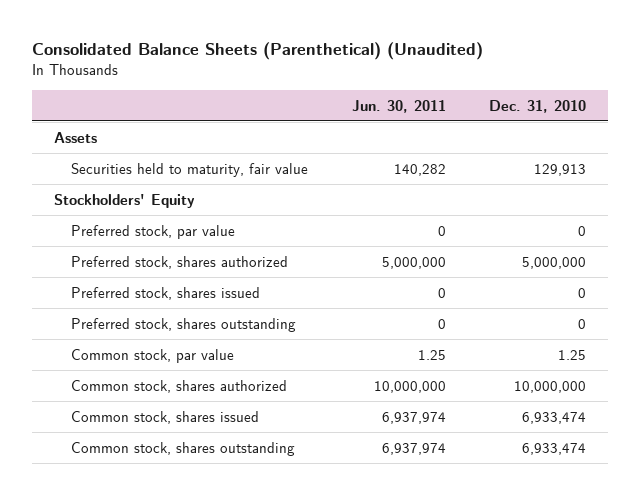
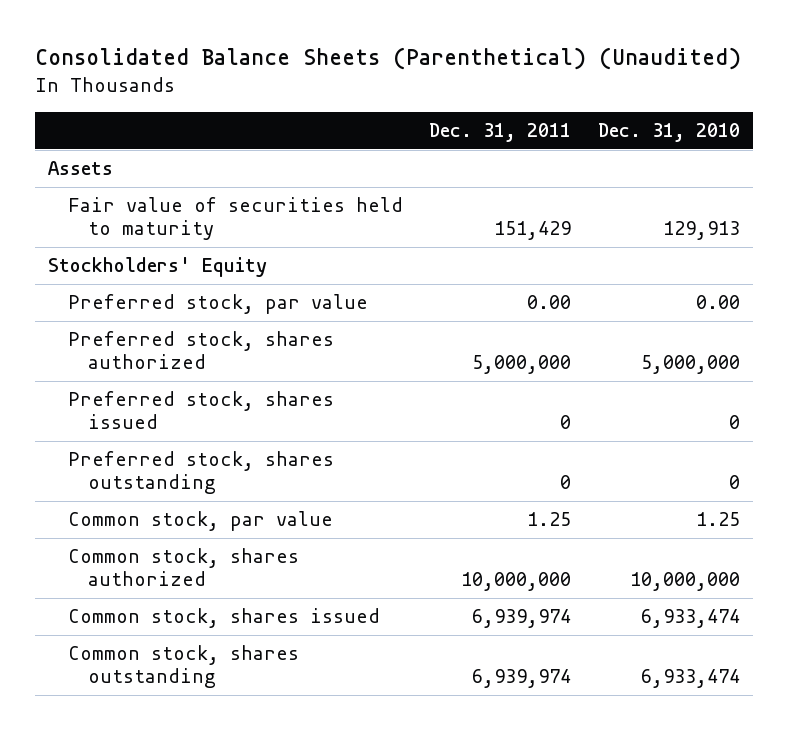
[351,99,446,113] Jun. 30, 2011 -> none
none -> [429,122,572,142] Dec. 31, 2011
[70,162,308,177] Securities held to maturity, fair value -> [68,197,404,241] Fair value of securities held to maturity
[578,225,587,236] 0 -> [695,295,740,310] 0.00

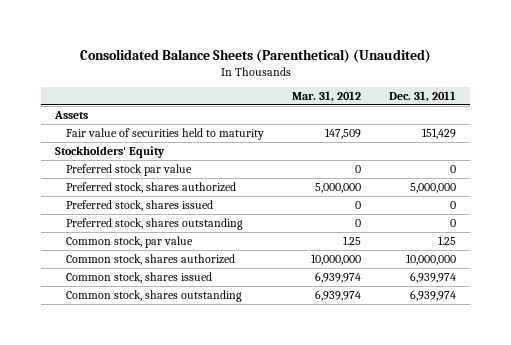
[597,122,740,142] Dec. 31, 2010 -> none
none -> [291,91,361,103] Mar. 31, 2012
[68,294,369,315] Preferred stock, par value -> [65,163,192,176] Preferred stock par value
[527,295,572,310] 0.00 -> [449,164,456,173] 0

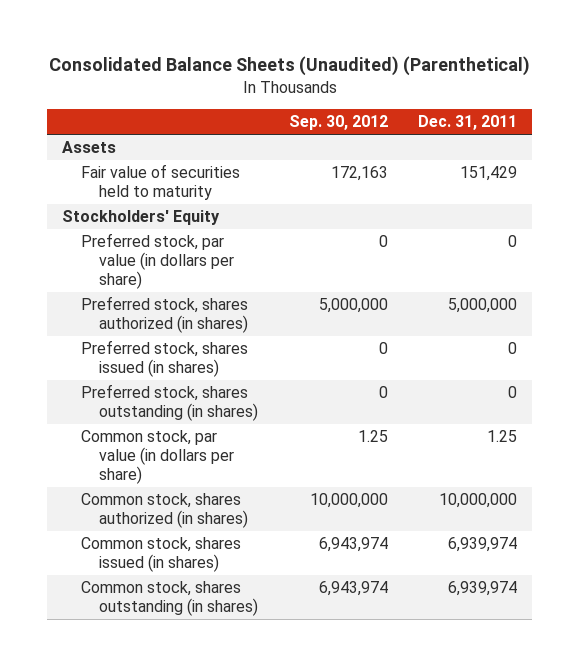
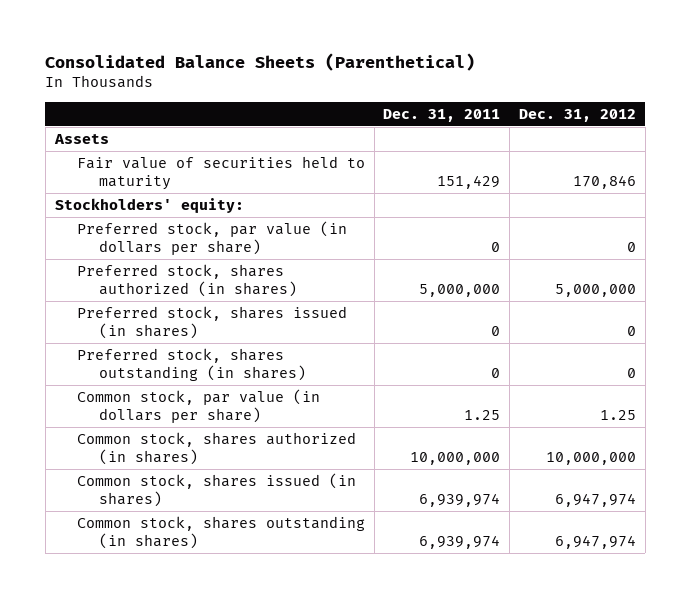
[48,56,530,77] Consolidated Balance Sheets (Unaudited) (Parenthetical) -> [45,52,476,71] Consolidated Balance Sheets (Parenthetical)
[288,114,388,130] Sep. 30, 2012 -> none
none -> [519,108,637,122] Dec. 31, 2012
[62,210,221,226] Stockholders' Equity -> [54,197,244,213] Stockholders' equity:

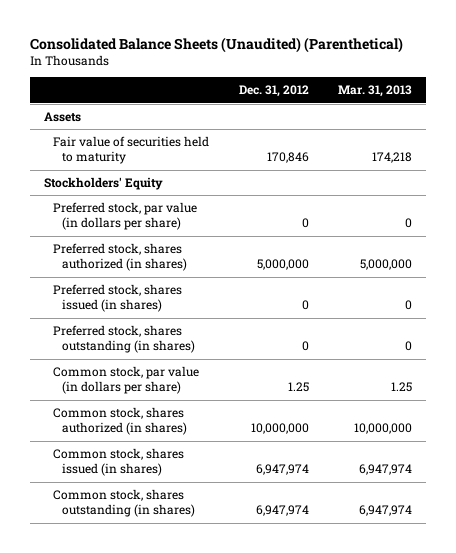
[45,52,476,71] Consolidated Balance Sheets (Parenthetical) -> [29,36,403,53] Consolidated Balance Sheets (Unaudited) (Parenthetical)
[383,108,501,122] Dec. 31, 2011 -> none
none -> [337,85,412,98] Mar. 31, 2013
[54,197,244,213] Stockholders' equity: -> [44,176,164,190] Stockholders' Equity

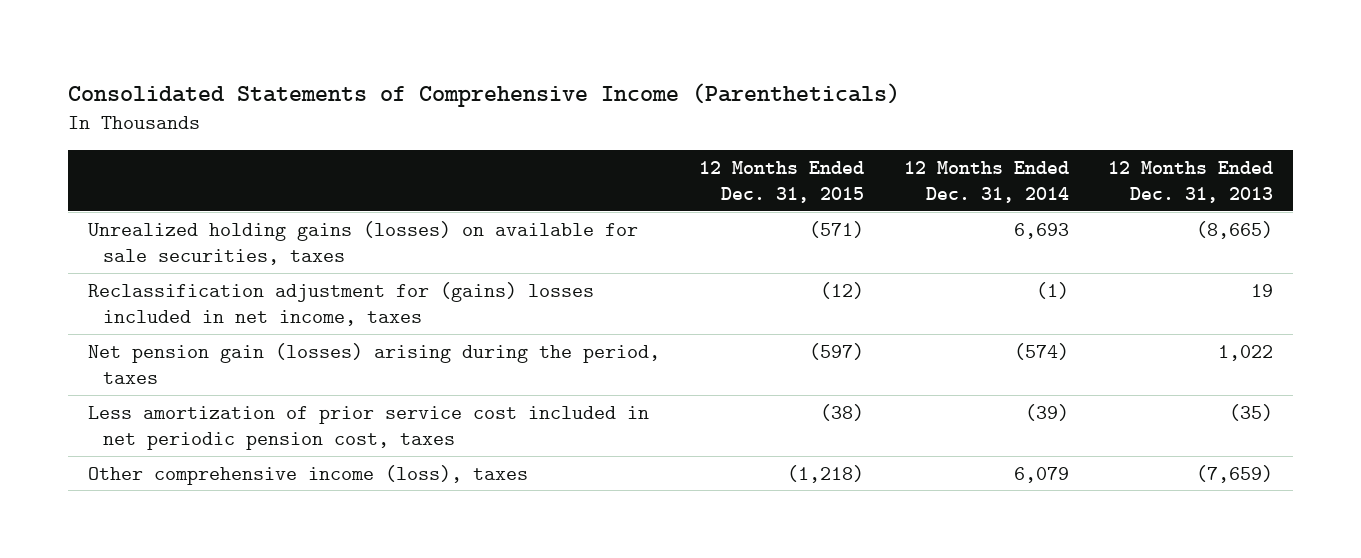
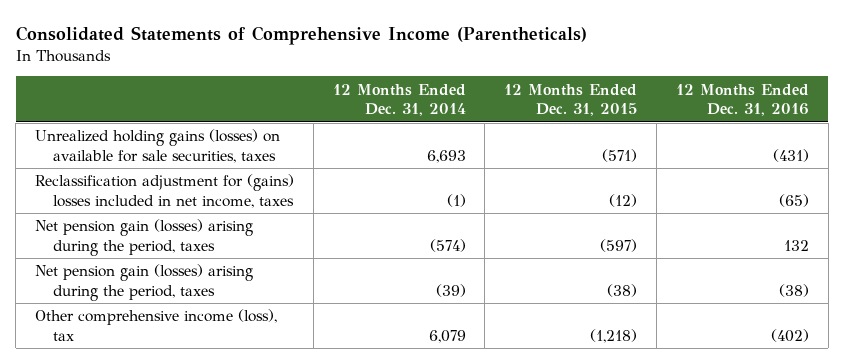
[1108,160,1274,204] 12 Months Ended Dec. 31, 2013 -> none
none -> [675,83,809,117] 12 Months Ended Dec. 31, 2016
[87,405,649,451] Less amortization of prior service cost included in net periodic pension cost, taxes -> [34,264,253,301] Net pension gain (losses) arising during the period, taxes
[87,464,528,485] Other comprehensive income (loss), taxes -> [34,309,277,341] Other comprehensive income (loss), tax

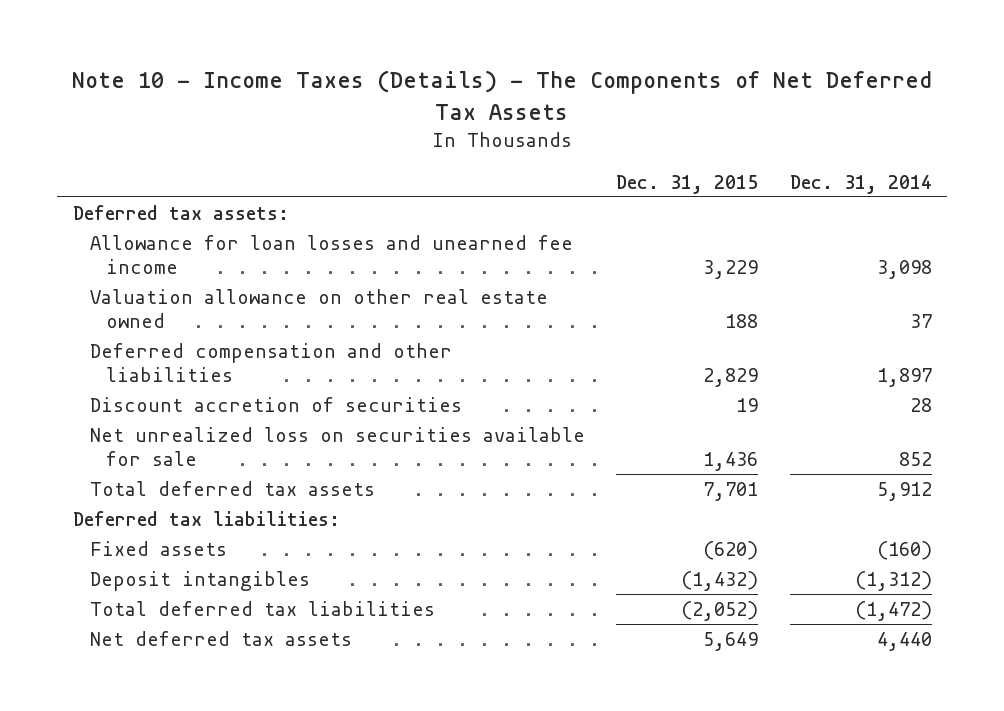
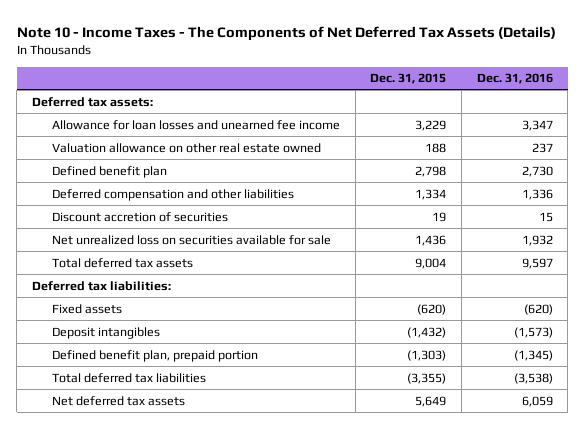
[72,70,933,120] Note 10 - Income Taxes (Details) - The Components of Net Deferred Tax Assets -> [16,25,556,41] Note 10 - Income Taxes - The Components of Net Deferred Tax Assets (Details)
[789,174,932,194] Dec. 31, 2014 -> none
none -> [476,73,553,85] Dec. 31, 2016
none -> [51,165,167,178] Defined benefit plan
[703,367,759,387] 2,829 -> [415,188,447,200] 1,334
[703,482,759,502] 7,701 -> [415,257,447,269] 9,004
none -> [51,349,258,362] Defined benefit plan, prepaid portion
[681,601,759,622] (2,052) -> [407,372,447,384] (3,355)

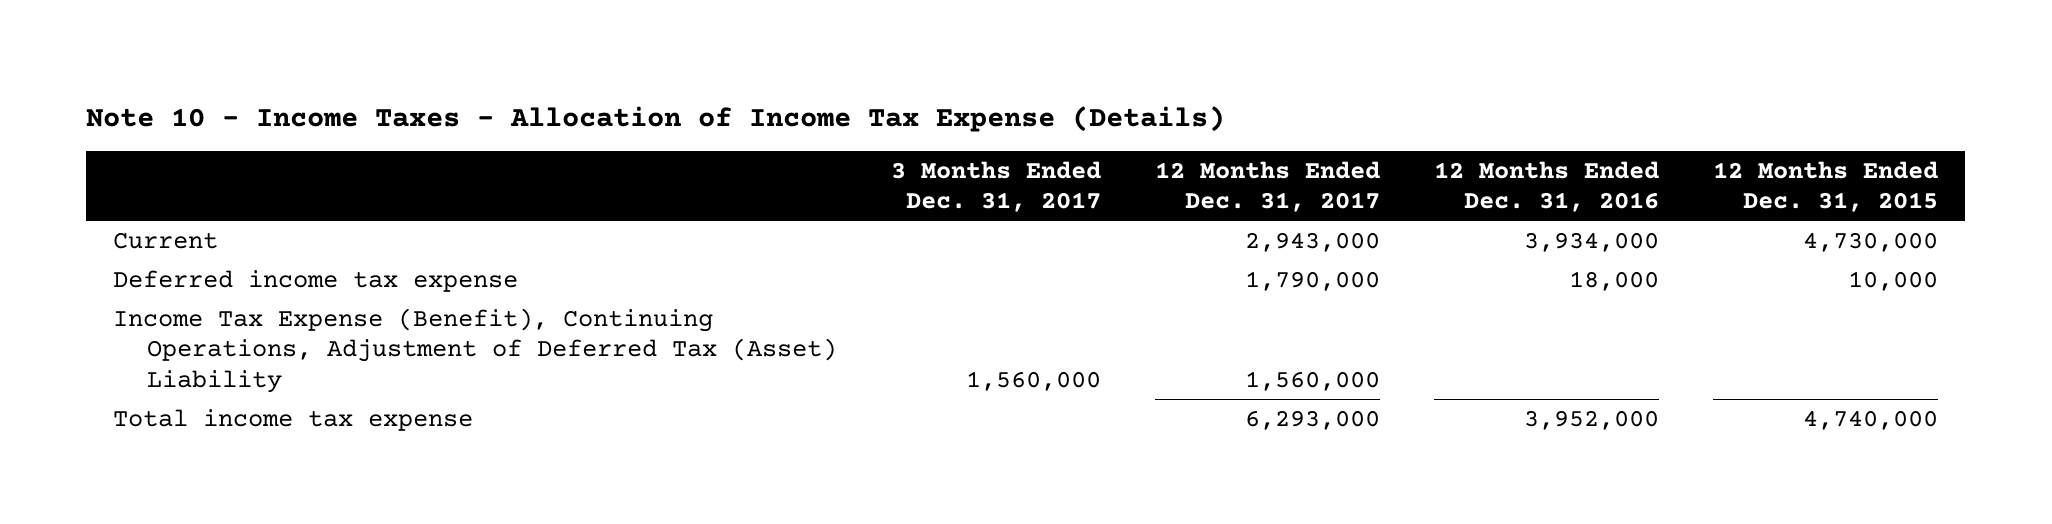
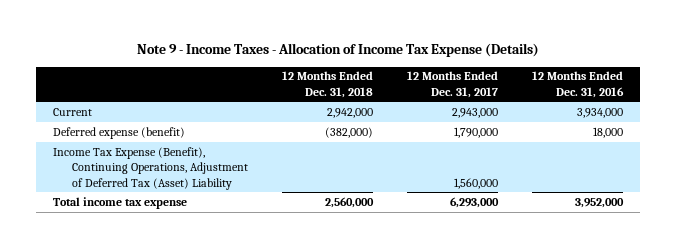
[86,105,1226,132] Note 10 - Income Taxes - Allocation of Income Tax Expense (Details) -> [136,43,539,58] Note 9 - Income Taxes - Allocation of Income Tax Expense (Details)
[891,160,1102,213] 3 Months Ended Dec. 31, 2017 -> none
[1713,160,1939,213] 12 Months Ended Dec. 31, 2015 -> none
none -> [281,71,373,98] 12 Months Ended Dec. 31, 2018
[113,269,519,292] Deferred income tax expense -> [52,126,185,139] Deferred expense (benefit)

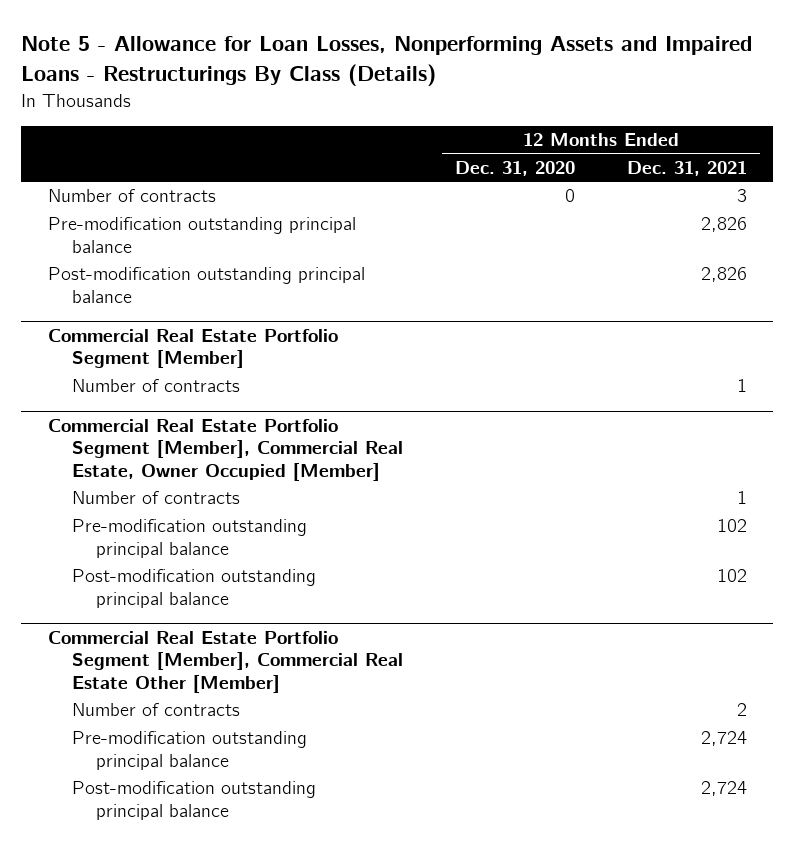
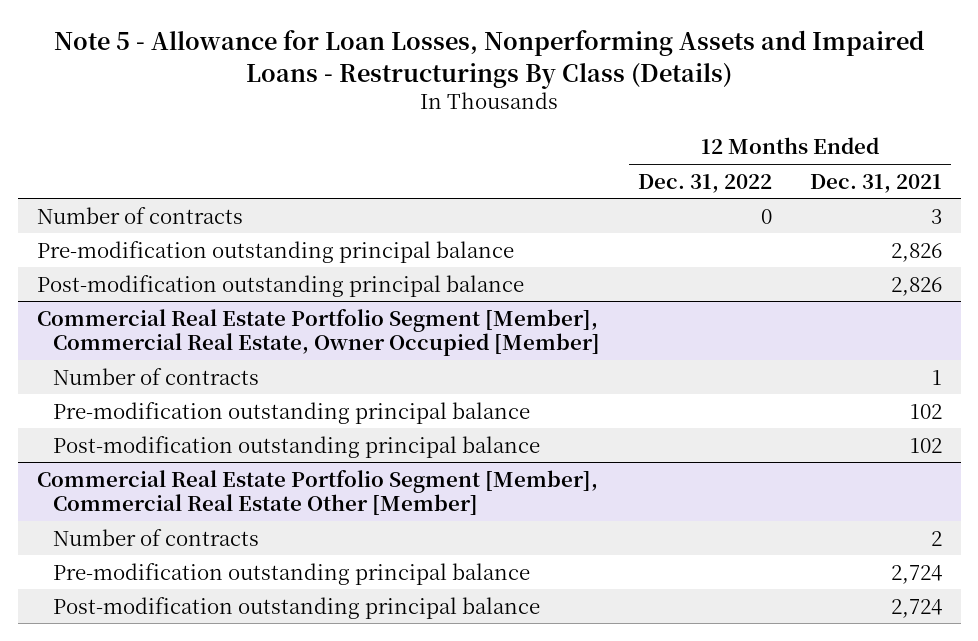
[454,161,575,177] Dec. 31, 2020 -> none
none -> [638,173,773,193] Dec. 31, 2022
[47,328,338,369] Commercial Real Estate Portfolio Segment [Member] -> none
[71,379,240,393] Number of contracts -> none

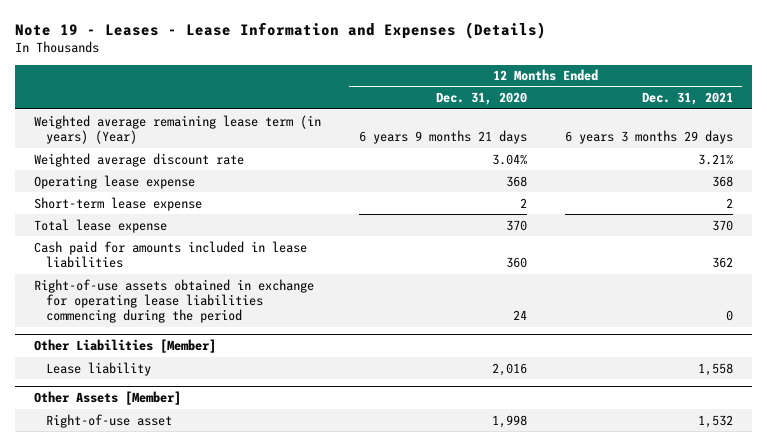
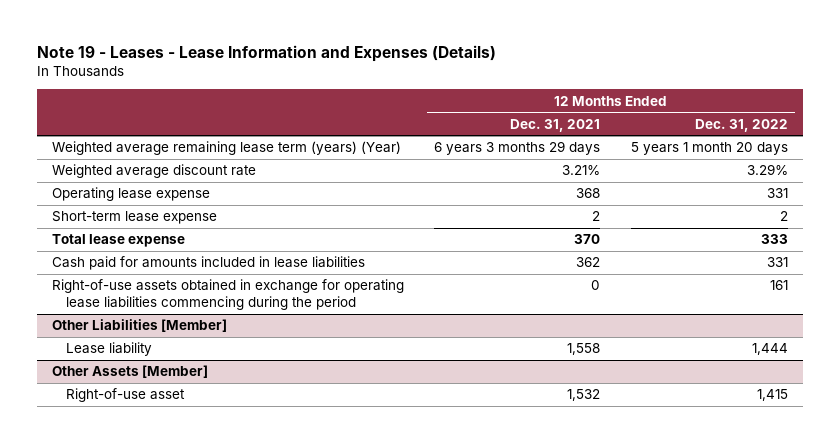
[435,92,527,106] Dec. 31, 2020 -> none
none -> [694,118,788,132] Dec. 31, 2022
[33,114,321,145] Weighted average remaining lease term (in years) (Year) -> [51,141,401,156] Weighted average remaining lease term (years) (Year)

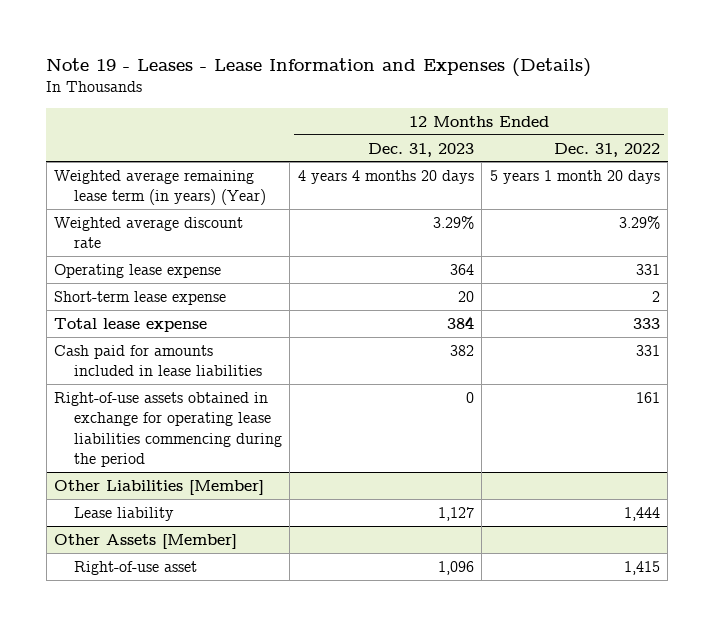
[510,118,601,132] Dec. 31, 2021 -> none
none -> [367,142,474,157] Dec. 31, 2023
[51,141,401,156] Weighted average remaining lease term (years) (Year) -> [54,169,266,206] Weighted average remaining lease term (in years) (Year)

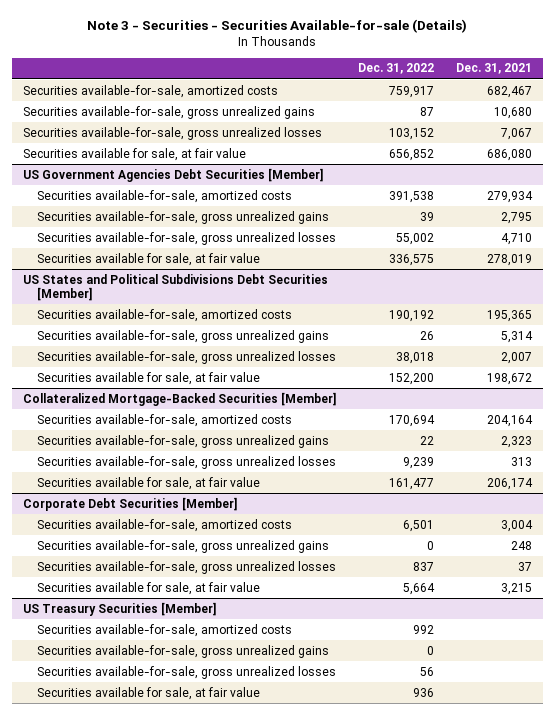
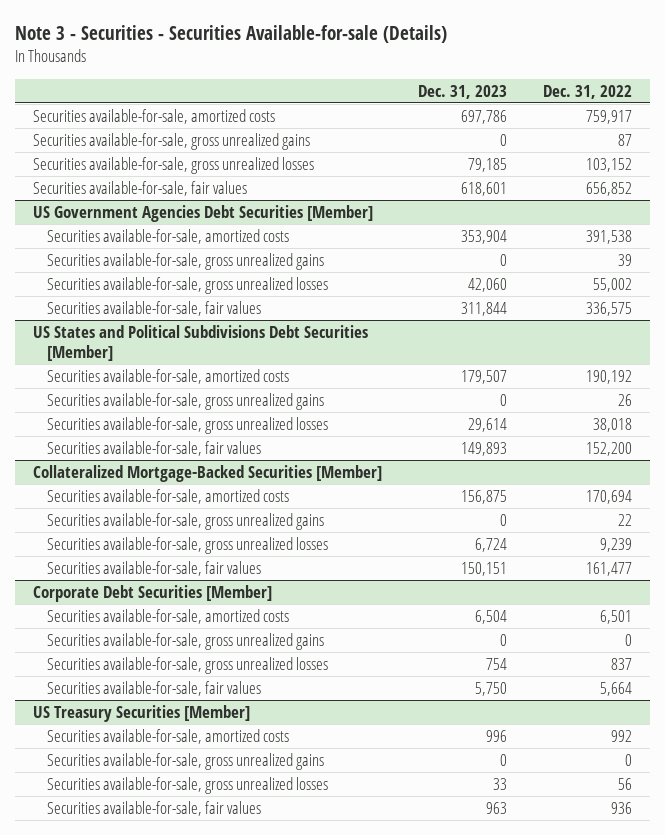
[456,63,533,75] Dec. 31, 2021 -> none
none -> [418,84,508,99] Dec. 31, 2023
[22,147,246,161] Securities available for sale, at fair value -> [33,180,248,196] Securities available-for-sale, fair values
[36,252,260,266] Securities available for sale, at fair value -> [47,300,262,316] Securities available-for-sale, fair values
[36,371,260,385] Securities available for sale, at fair value -> [47,440,262,456] Securities available-for-sale, fair values
[36,476,260,490] Securities available for sale, at fair value -> [47,560,262,576] Securities available-for-sale, fair values
[36,581,260,595] Securities available for sale, at fair value -> [47,680,262,696] Securities available-for-sale, fair values
[36,686,260,700] Securities available for sale, at fair value -> [47,800,262,816] Securities available-for-sale, fair values

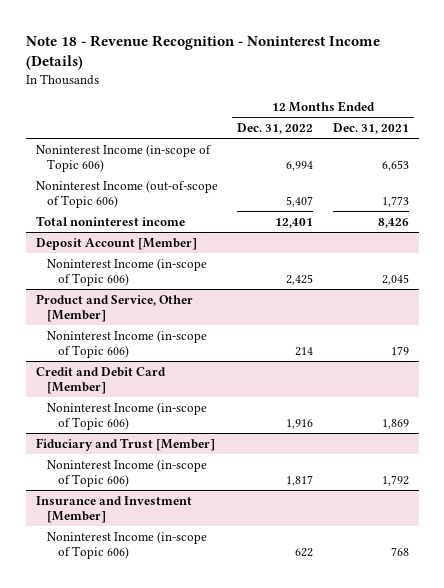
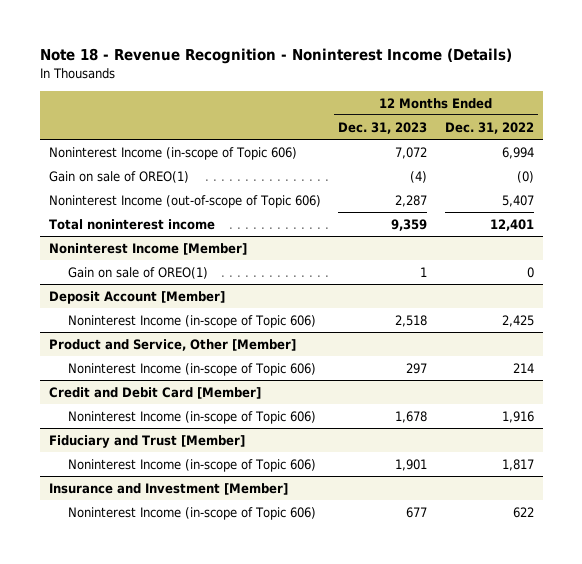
[332,123,409,135] Dec. 31, 2021 -> none
none -> [338,121,428,134] Dec. 31, 2023
none -> [48,170,189,183] Gain on sale of OREO(1)
none -> [48,242,247,255] Noninterest Income [Member]
none -> [68,266,209,279] Gain on sale of OREO(1)

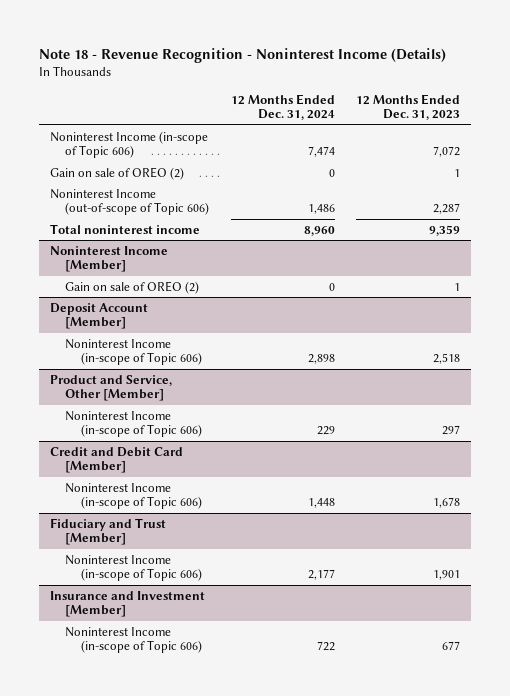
[444,121,534,134] Dec. 31, 2022 -> none
none -> [230,93,335,121] 12 Months Ended Dec. 31, 2024
[48,170,189,183] Gain on sale of OREO(1) -> [49,166,184,180] Gain on sale of OREO (2)
[410,170,428,183] (4) -> [454,168,461,177] 1
[68,266,209,279] Gain on sale of OREO(1) -> [65,280,200,294] Gain on sale of OREO (2)

